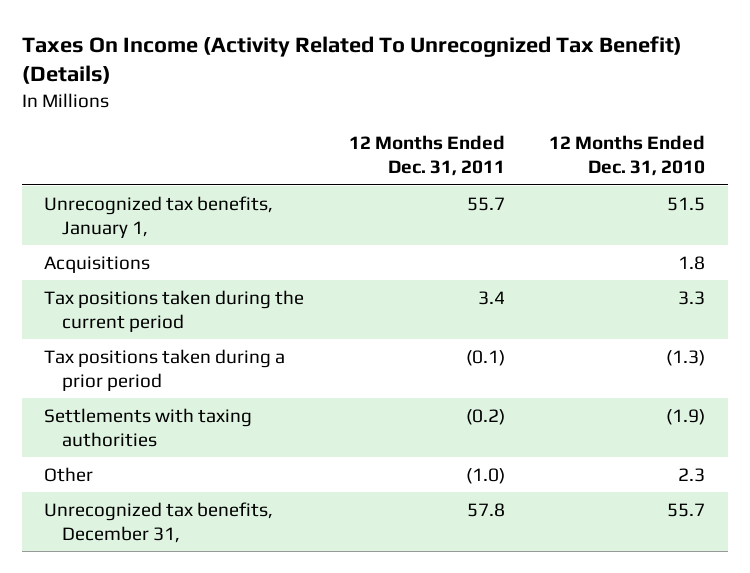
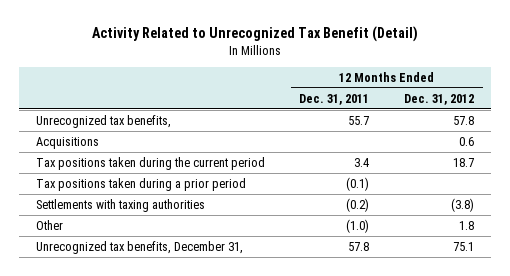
[22,35,683,85] Taxes On Income (Activity Related To Unrecognized Tax Benefit) (Details) -> [91,25,418,42] Activity Related to Unrecognized Tax Benefit (Detail)
[549,135,706,177] 12 Months Ended Dec. 31, 2010 -> none
none -> [403,93,474,105] Dec. 31, 2012
[44,195,274,238] Unrecognized tax benefits, January 1, -> [35,114,171,128] Unrecognized tax benefits,

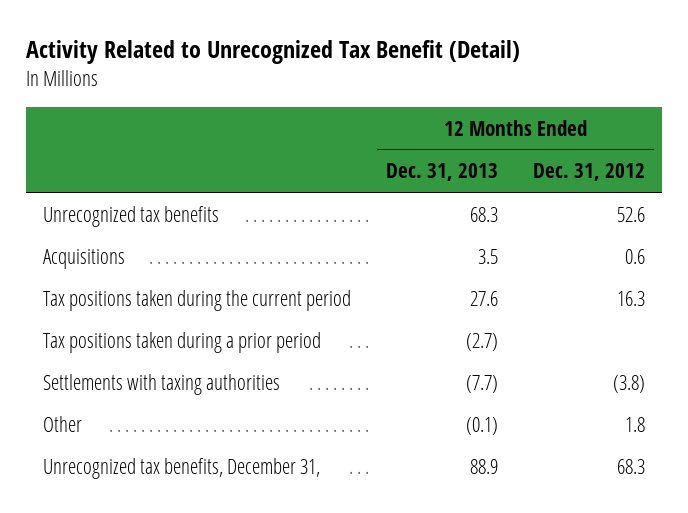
[299,93,370,105] Dec. 31, 2011 -> none
none -> [386,163,499,182] Dec. 31, 2013
[35,114,171,128] Unrecognized tax benefits, -> [43,205,220,227] Unrecognized tax benefits
[452,115,474,125] 57.8 -> [616,206,645,222] 52.6
[452,157,474,167] 18.7 -> [616,290,645,306] 16.3
[452,241,474,251] 75.1 -> [616,458,645,474] 68.3

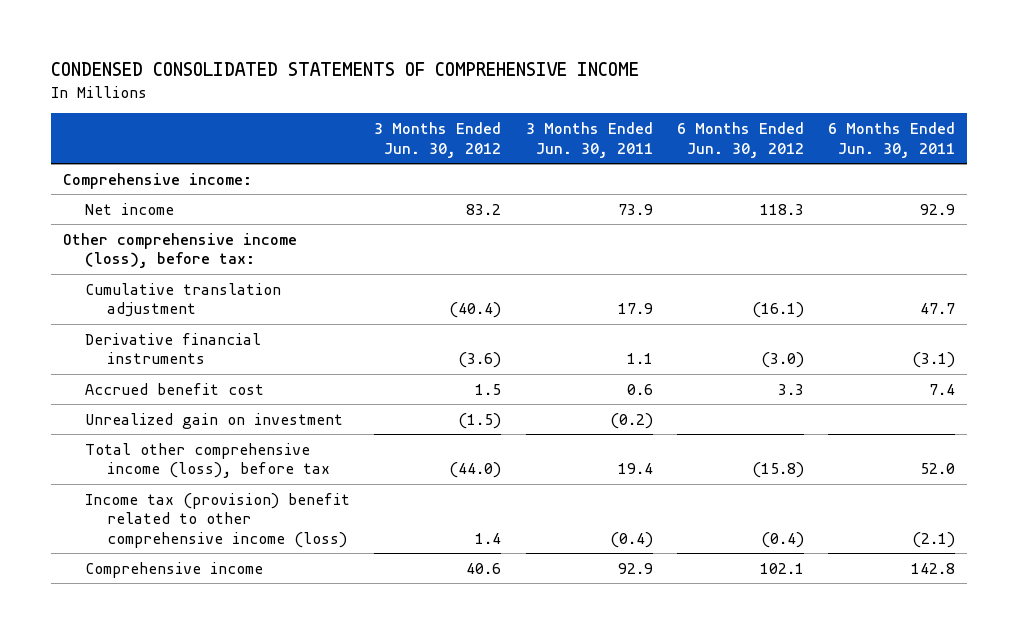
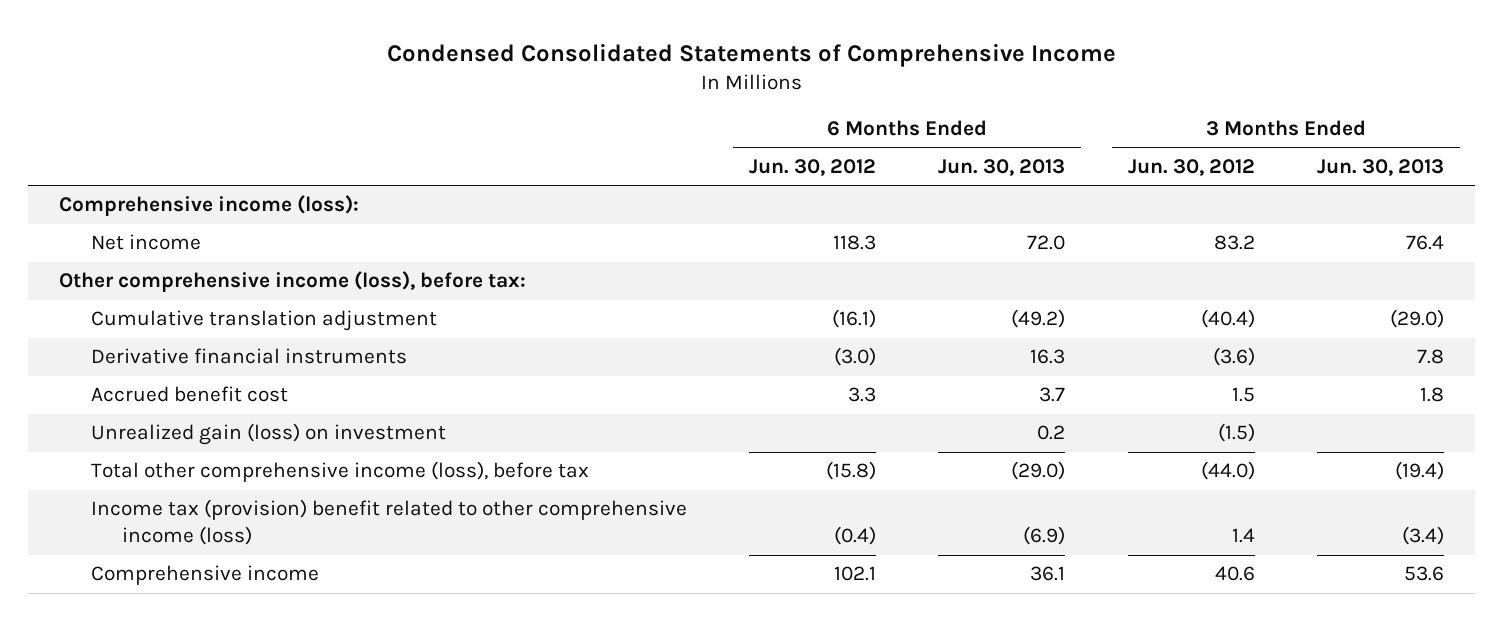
[51,62,640,77] CONDENSED CONSOLIDATED STATEMENTS OF COMPREHENSIVE INCOME -> [386,42,1116,67] Condensed Consolidated Statements of Comprehensive Income
[525,122,653,158] 3 Months Ended Jun. 30, 2011 -> none
[827,122,955,158] 6 Months Ended Jun. 30, 2011 -> none
none -> [938,158,1066,176] Jun. 30, 2013
none -> [1317,158,1445,176] Jun. 30, 2013
[63,172,253,189] Comprehensive income: -> [59,195,360,217] Comprehensive income (loss):
[85,412,344,429] Unrealized gain on investment -> [90,423,446,446] Unrealized gain (loss) on investment

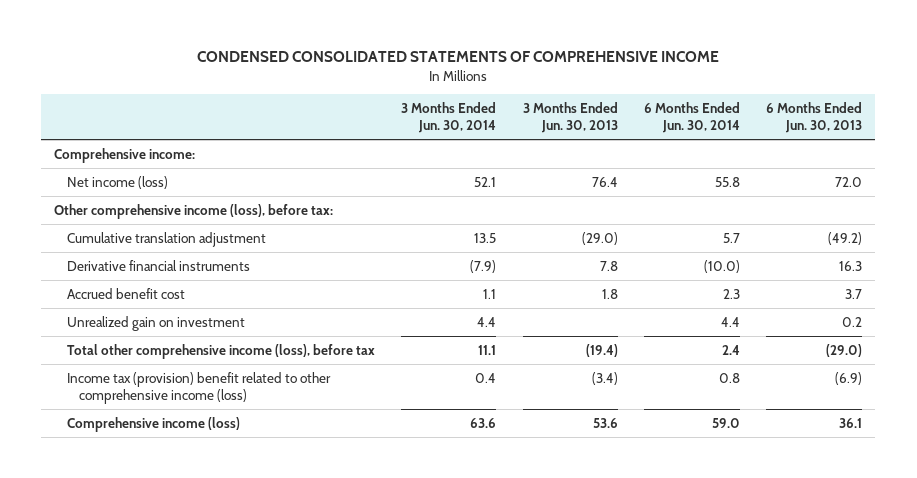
[386,42,1116,67] Condensed Consolidated Statements of Comprehensive Income -> [197,51,720,63] CONDENSED CONSOLIDATED STATEMENTS OF COMPREHENSIVE INCOME
[749,158,877,176] Jun. 30, 2012 -> none
[1127,158,1255,176] Jun. 30, 2012 -> none
none -> [401,102,497,134] 3 Months Ended Jun. 30, 2014
none -> [643,102,740,134] 6 Months Ended Jun. 30, 2014
[59,195,360,217] Comprehensive income (loss): -> [54,147,196,163] Comprehensive income:
[90,234,201,251] Net income -> [66,175,168,189] Net income (loss)
[90,423,446,446] Unrealized gain (loss) on investment -> [66,315,245,331] Unrealized gain on investment
[90,565,319,586] Comprehensive income -> [66,416,240,432] Comprehensive income (loss)

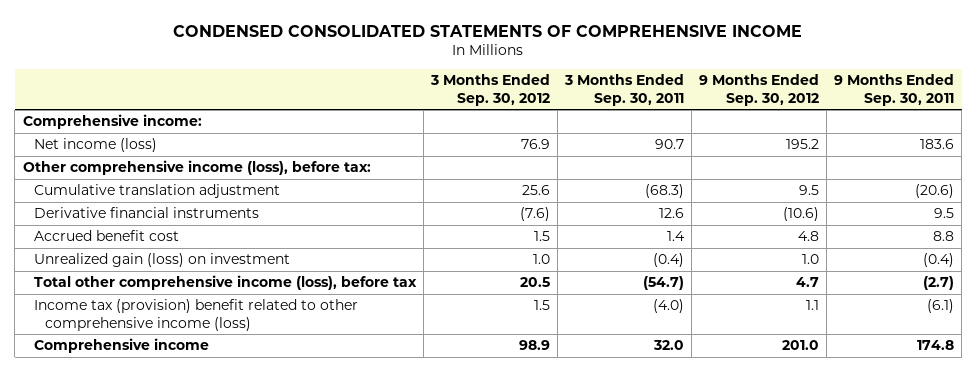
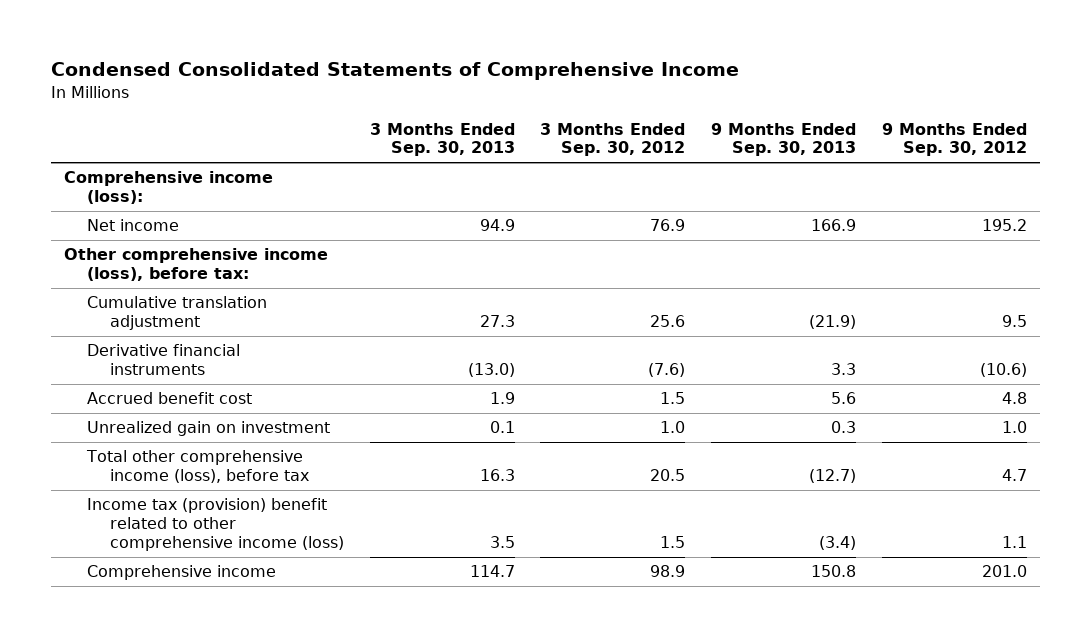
[173,24,803,37] CONDENSED CONSOLIDATED STATEMENTS OF COMPREHENSIVE INCOME -> [51,62,740,81] Condensed Consolidated Statements of Comprehensive Income
[564,74,685,107] 3 Months Ended Sep. 30, 2011 -> none
[834,74,955,107] 9 Months Ended Sep. 30, 2011 -> none
none -> [369,122,515,157] 3 Months Ended Sep. 30, 2013
none -> [711,122,857,157] 9 Months Ended Sep. 30, 2013
[22,114,202,130] Comprehensive income: -> [63,171,273,205] Comprehensive income (loss):
[33,138,157,153] Net income (loss) -> [87,219,180,232] Net income
[33,253,290,268] Unrealized gain (loss) on investment -> [87,421,331,437] Unrealized gain on investment

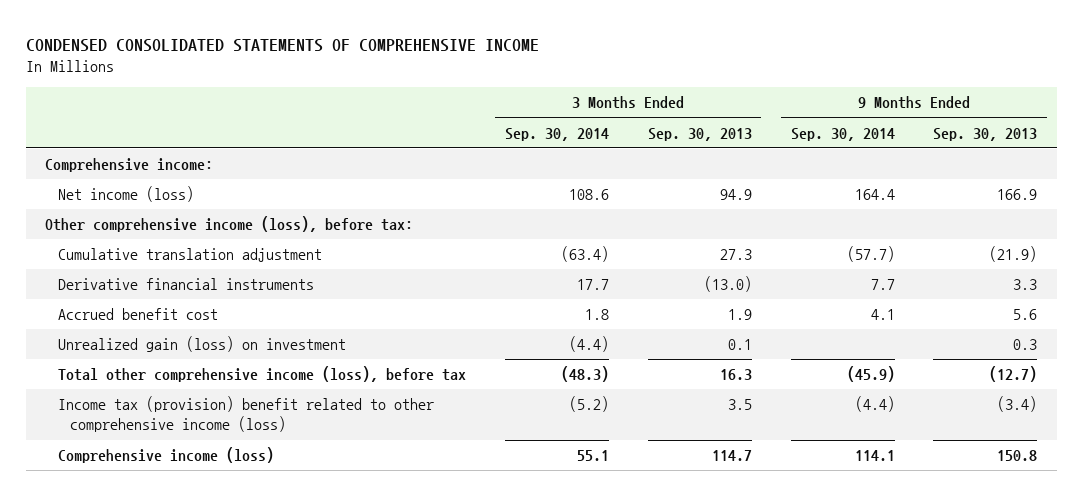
[51,62,740,81] Condensed Consolidated Statements of Comprehensive Income -> [25,39,539,53] CONDENSED CONSOLIDATED STATEMENTS OF COMPREHENSIVE INCOME
[540,122,686,157] 3 Months Ended Sep. 30, 2012 -> none
[881,122,1027,157] 9 Months Ended Sep. 30, 2012 -> none
none -> [504,127,609,141] Sep. 30, 2014
none -> [790,127,895,141] Sep. 30, 2014
[63,171,273,205] Comprehensive income (loss): -> [45,158,214,173] Comprehensive income:
[87,219,180,232] Net income -> [57,186,194,203] Net income (loss)
[87,421,331,437] Unrealized gain on investment -> [57,336,346,353] Unrealized gain (loss) on investment
[87,565,277,581] Comprehensive income -> [57,447,274,464] Comprehensive income (loss)

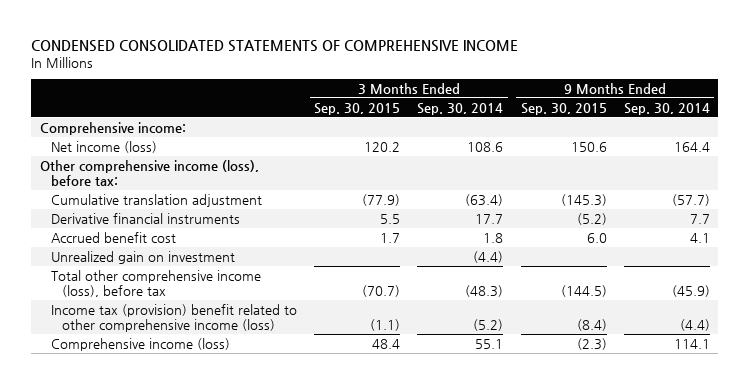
[647,127,752,141] Sep. 30, 2013 -> none
[933,127,1038,141] Sep. 30, 2013 -> none
none -> [314,102,401,115] Sep. 30, 2015
none -> [520,102,607,115] Sep. 30, 2015
[57,336,346,353] Unrealized gain (loss) on investment -> [50,250,235,264] Unrealized gain on investment

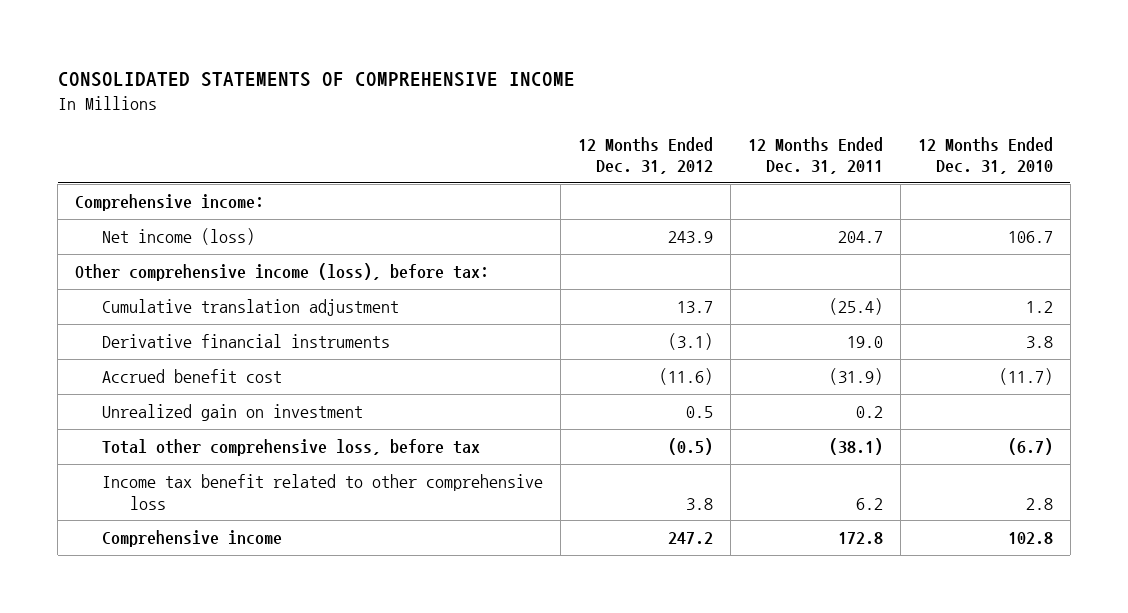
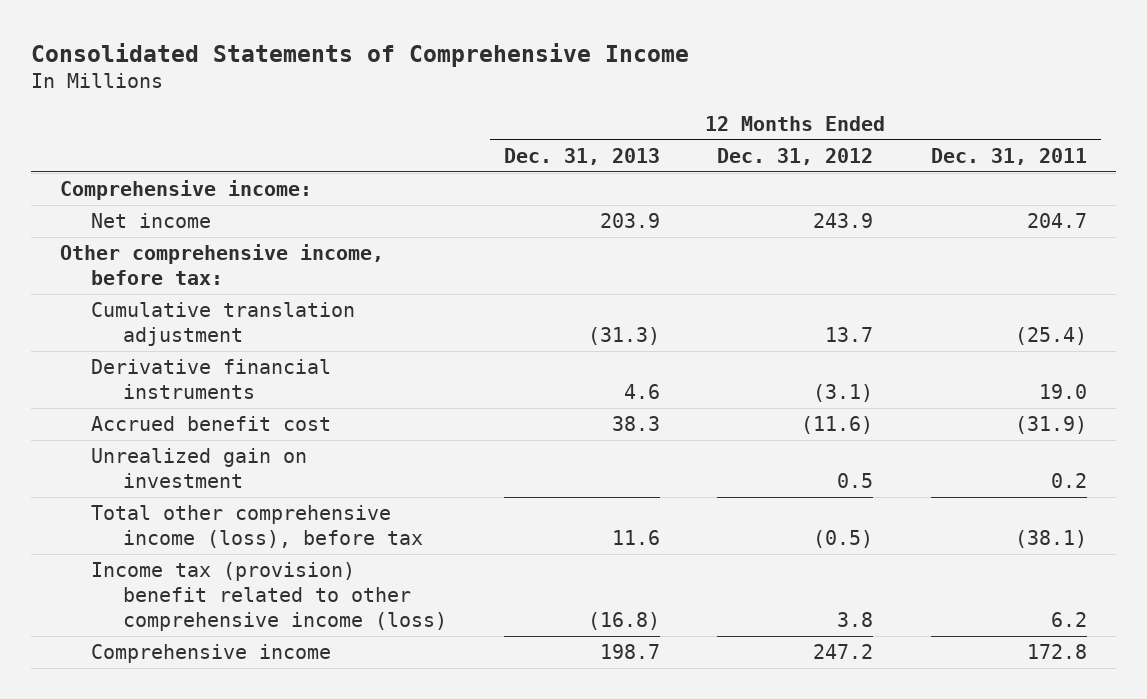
[57,72,575,88] CONSOLIDATED STATEMENTS OF COMPREHENSIVE INCOME -> [31,42,690,67] Consolidated Statements of Comprehensive Income
[917,136,1053,175] 12 Months Ended Dec. 31, 2010 -> none
none -> [503,147,660,165] Dec. 31, 2013
[102,227,256,245] Net income (loss) -> [91,213,212,229] Net income
[75,262,490,281] Other comprehensive income (loss), before tax: -> [60,244,385,286] Other comprehensive income, before tax:
[102,438,481,456] Total other comprehensive loss, before tax -> [91,505,423,549] Total other comprehensive income (loss), before tax
[102,473,544,510] Income tax benefit related to other comprehensive loss -> [91,562,447,632] Income tax (provision) benefit related to other comprehensive income (loss)

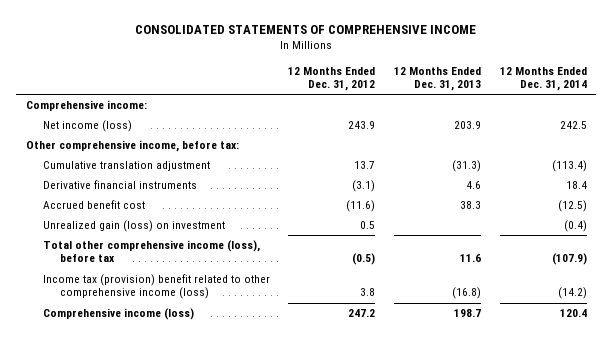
[31,42,690,67] Consolidated Statements of Comprehensive Income -> [135,25,477,35] CONSOLIDATED STATEMENTS OF COMPREHENSIVE INCOME
[930,147,1087,165] Dec. 31, 2011 -> none
none -> [499,66,587,92] 12 Months Ended Dec. 31, 2014
[91,213,212,229] Net income -> [42,120,132,133] Net income (loss)
[91,448,308,489] Unrealized gain on investment -> [42,220,225,233] Unrealized gain (loss) on investment
[91,644,332,664] Comprehensive income -> [42,308,194,321] Comprehensive income (loss)

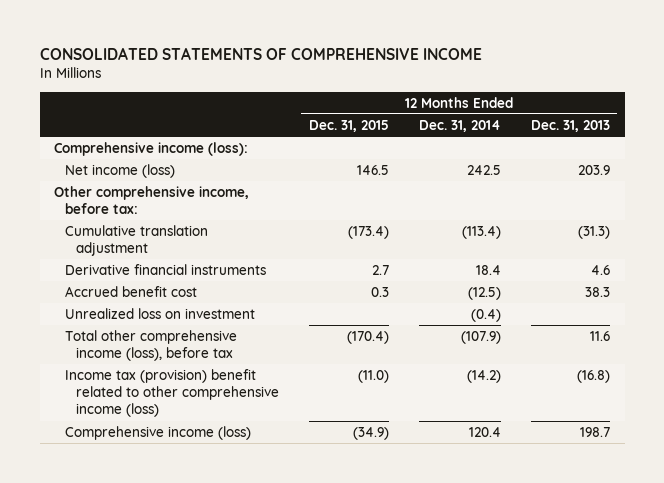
[288,66,376,92] 12 Months Ended Dec. 31, 2012 -> none
none -> [308,119,389,132] Dec. 31, 2015
[25,100,147,112] Comprehensive income: -> [54,141,249,156] Comprehensive income (loss):
[42,220,225,233] Unrealized gain (loss) on investment -> [65,307,256,319] Unrealized loss on investment

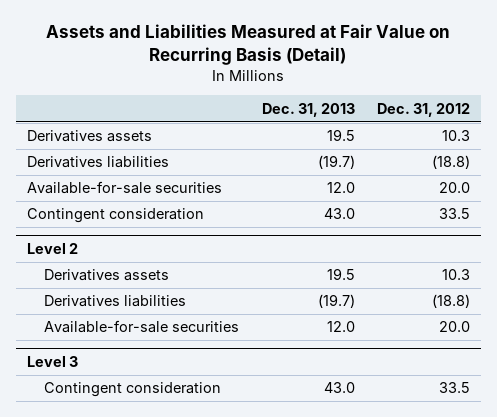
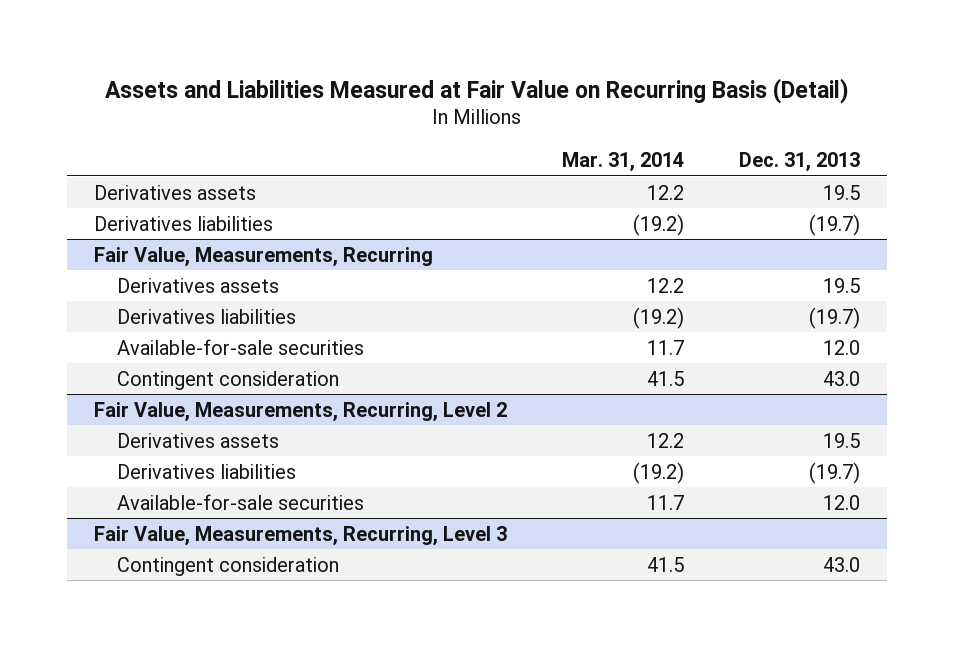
[376,102,470,117] Dec. 31, 2012 -> none
none -> [561,152,684,173] Mar. 31, 2014
none -> [94,246,434,267] Fair Value, Measurements, Recurring
none -> [117,277,280,293] Derivatives assets
none -> [117,308,297,324] Derivatives liabilities
[27,243,79,255] Level 2 -> none
none -> [94,401,508,422] Fair Value, Measurements, Recurring, Level 2
[27,356,79,368] Level 3 -> none
none -> [94,525,508,546] Fair Value, Measurements, Recurring, Level 3

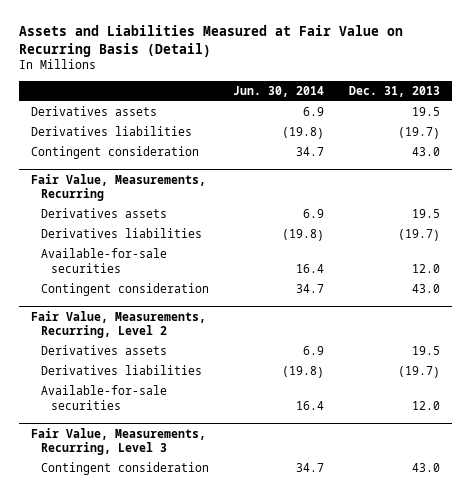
[561,152,684,173] Mar. 31, 2014 -> none
none -> [233,85,325,97] Jun. 30, 2014
none -> [30,146,199,160] Contingent consideration

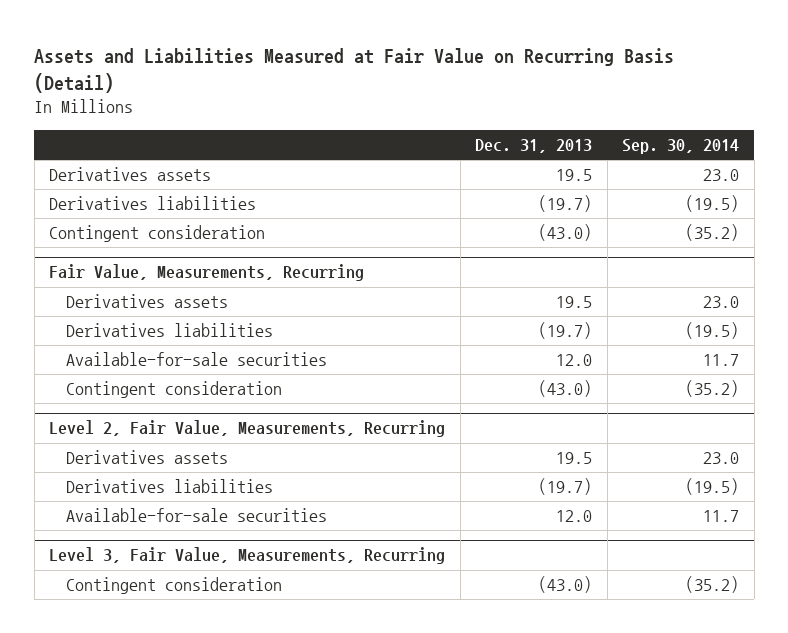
[233,85,325,97] Jun. 30, 2014 -> none
none -> [622,139,740,155] Sep. 30, 2014
[411,147,440,157] 43.0 -> [538,224,593,242] (43.0)
[411,284,440,294] 43.0 -> [538,380,593,398] (43.0)
[30,310,206,339] Fair Value, Measurements, Recurring, Level 2 -> [49,420,446,438] Level 2, Fair Value, Measurements, Recurring
[30,427,206,456] Fair Value, Measurements, Recurring, Level 3 -> [49,547,446,565] Level 3, Fair Value, Measurements, Recurring
[411,463,440,473] 43.0 -> [538,576,593,594] (43.0)

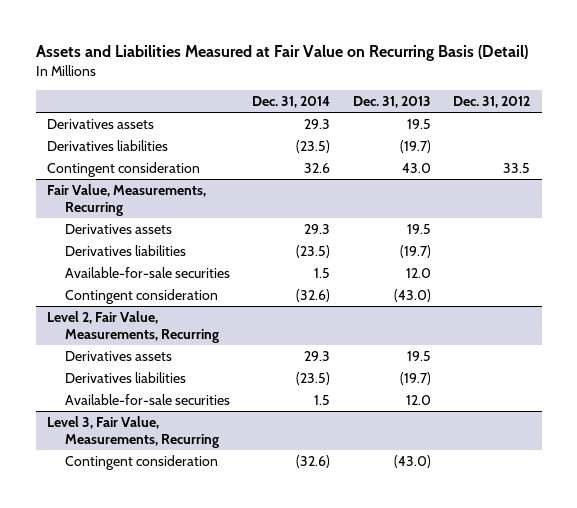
[622,139,740,155] Sep. 30, 2014 -> none
none -> [252,96,331,109] Dec. 31, 2014
none -> [453,96,531,109] Dec. 31, 2012
[538,224,593,242] (43.0) -> [401,162,431,173] 43.0

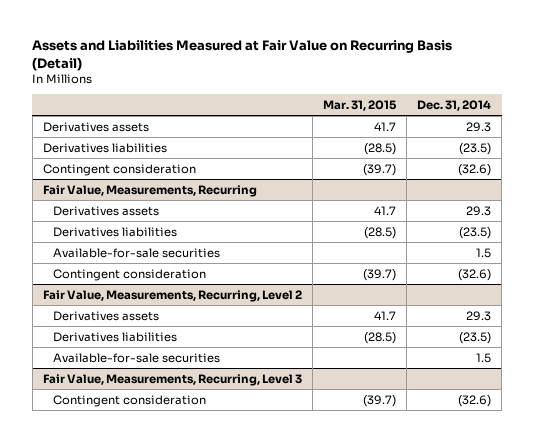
[352,96,431,109] Dec. 31, 2013 -> none
[453,96,531,109] Dec. 31, 2012 -> none
none -> [323,99,398,111] Mar. 31, 2015
[304,162,331,173] 32.6 -> [458,163,492,176] (32.6)
[46,310,219,343] Level 2, Fair Value, Measurements, Recurring -> [42,289,302,302] Fair Value, Measurements, Recurring, Level 2
[46,415,219,448] Level 3, Fair Value, Measurements, Recurring -> [42,373,302,386] Fair Value, Measurements, Recurring, Level 3

